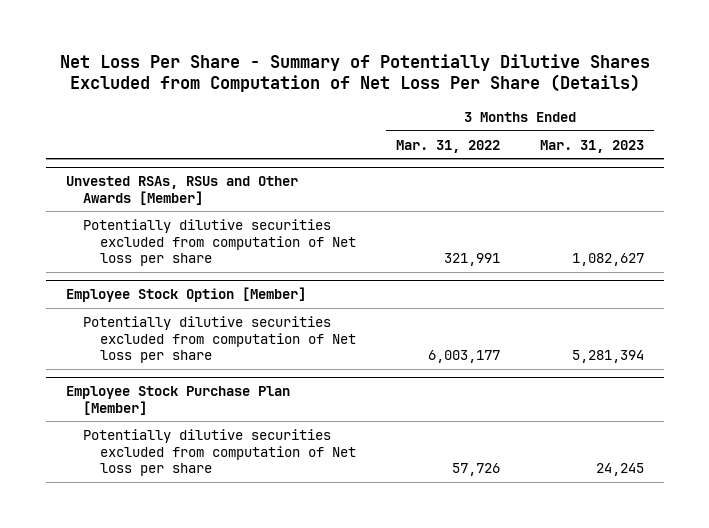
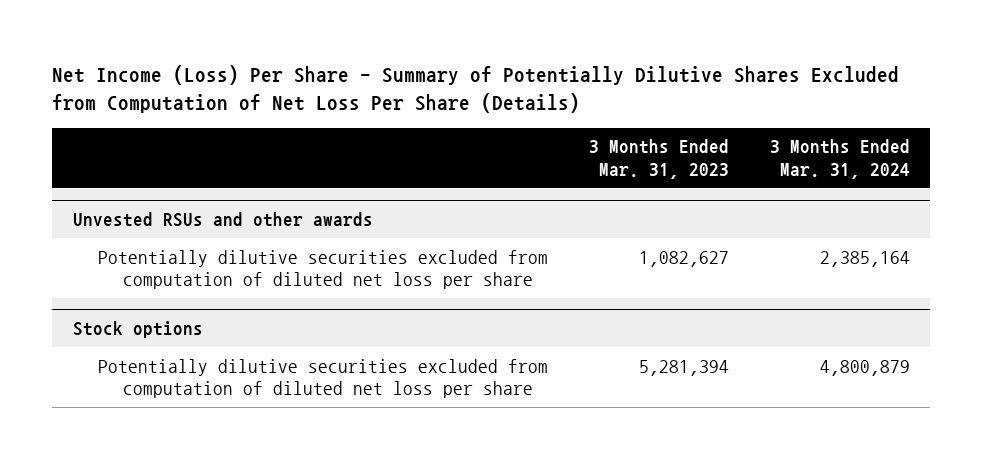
[59,53,650,93] Net Loss Per Share - Summary of Potentially Dilutive Shares Excluded from Computation of Net Loss Per Share (Details) -> [52,64,900,114] Net Income (Loss) Per Share - Summary of Potentially Dilutive Shares Excluded from Computation of Net Loss Per Share (Details)
[395,139,500,153] Mar. 31, 2022 -> none
none -> [769,139,910,180] 3 Months Ended Mar. 31, 2024
[65,386,290,416] Employee Stock Purchase Plan [Member] -> none
[82,428,356,477] Potentially dilutive securities excluded from computation of Net loss per share -> none
[65,176,298,206] Unvested RSAs, RSUs and Other Awards [Member] -> [72,211,373,227] Unvested RSUs and other awards
[82,218,356,267] Potentially dilutive securities excluded from computation of Net loss per share -> [97,249,548,290] Potentially dilutive securities excluded from computation of diluted net loss per share
[65,287,306,303] Employee Stock Option [Member] -> [72,320,203,338] Stock options
[82,315,356,364] Potentially dilutive securities excluded from computation of Net loss per share -> [97,358,548,399] Potentially dilutive securities excluded from computation of diluted net loss per share

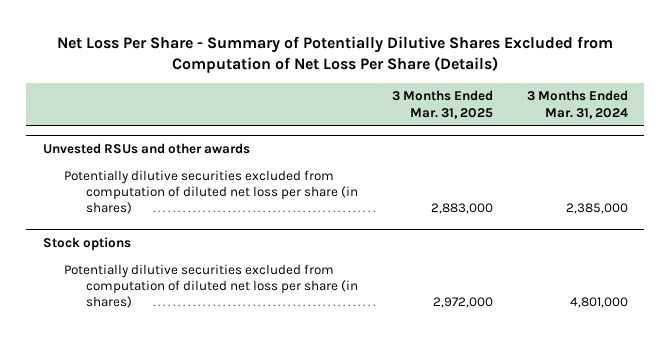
[52,64,900,114] Net Income (Loss) Per Share - Summary of Potentially Dilutive Shares Excluded from Computation of Net Loss Per Share (Details) -> [57,35,614,73] Net Loss Per Share - Summary of Potentially Dilutive Shares Excluded from Computation of Net Loss Per Share (Details)
[588,139,729,180] 3 Months Ended Mar. 31, 2023 -> none
none -> [391,90,493,119] 3 Months Ended Mar. 31, 2025
[97,249,548,290] Potentially dilutive securities excluded from computation of diluted net loss per share -> [64,169,358,215] Potentially dilutive securities excluded from computation of diluted net loss per share (in shares)
[819,250,910,267] 2,385,164 -> [565,203,628,215] 2,385,000
[97,358,548,399] Potentially dilutive securities excluded from computation of diluted net loss per share -> [64,263,358,309] Potentially dilutive securities excluded from computation of diluted net loss per share (in shares)
[819,359,910,376] 4,800,879 -> [569,297,628,309] 4,801,000

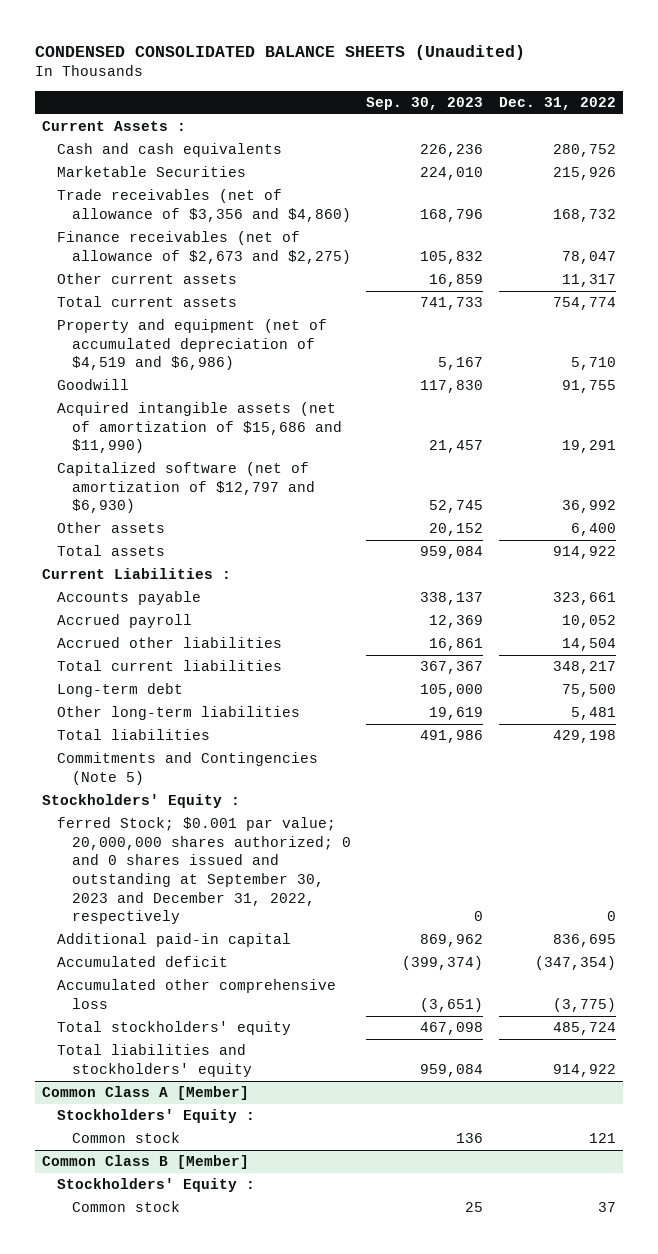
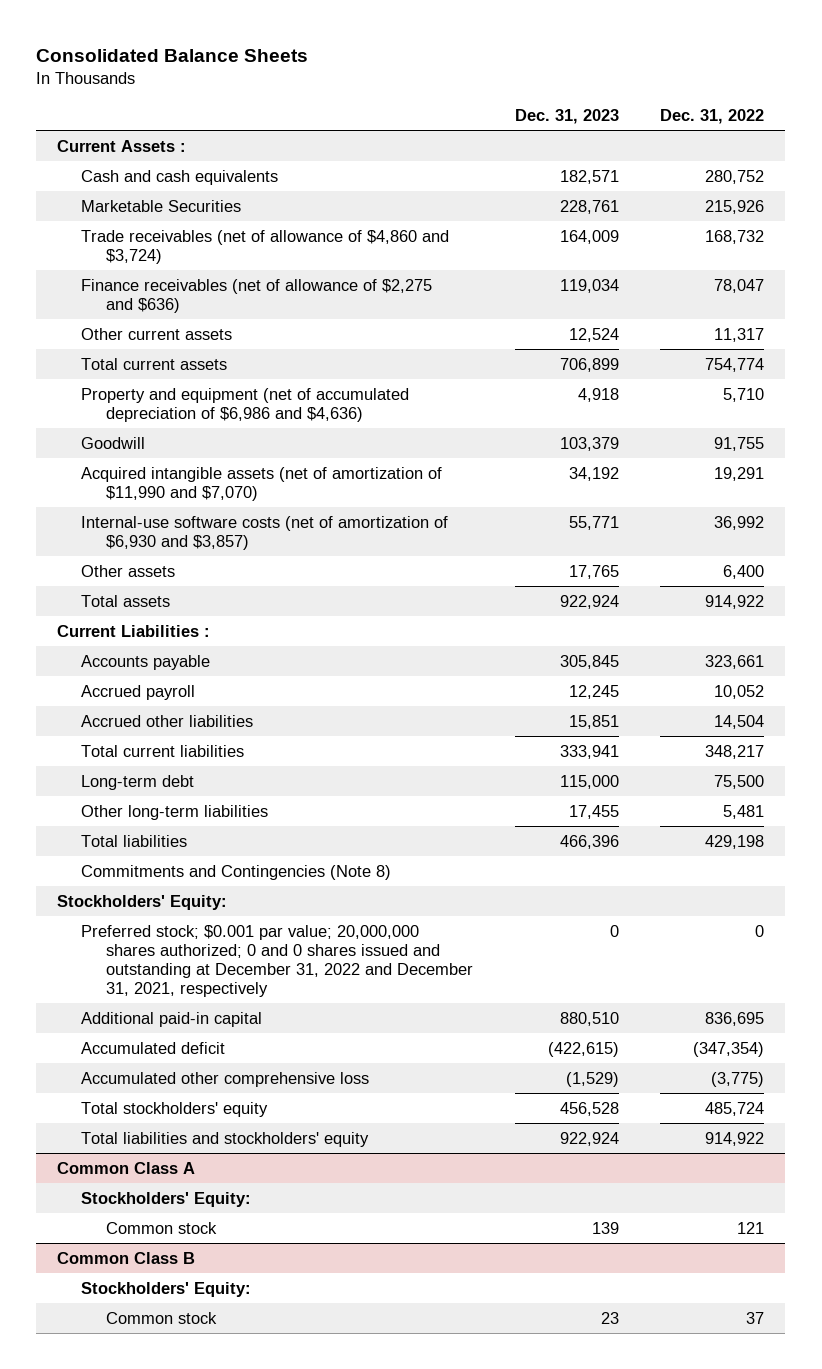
[34,44,525,60] CONDENSED CONSOLIDATED BALANCE SHEETS (Unaudited) -> [36,48,309,62] Consolidated Balance Sheets
[366,96,484,110] Sep. 30, 2023 -> none
none -> [514,108,619,124] Dec. 31, 2023
[56,189,351,222] Trade receivables (net of allowance of $3,356 and $4,860) -> [81,229,450,264] Trade receivables (net of allowance of $4,860 and $3,724)
[56,231,351,264] Finance receivables (net of allowance of $2,673 and $2,275) -> [81,278,433,313] Finance receivables (net of allowance of $2,275 and $636)
[56,319,327,371] Property and equipment (net of accumulated depreciation of $4,519 and $6,986) -> [81,387,410,422] Property and equipment (net of accumulated depreciation of $6,986 and $4,636)
[56,402,342,454] Acquired intangible assets (net of amortization of $15,686 and $11,990) -> [81,466,443,501] Acquired intangible assets (net of amortization of $11,990 and $7,070)
[56,462,315,514] Capitalized software (net of amortization of $12,797 and $6,930) -> [81,515,449,550] Internal-use software costs (net of amortization of $6,930 and $3,857)
[56,752,318,785] Commitments and Contingencies (Note 5) -> [81,864,392,880] Commitments and Contingencies (Note 8)
[42,794,241,809] Stockholders' Equity : -> [57,894,228,910] Stockholders' Equity:
[56,817,351,925] ferred Stock; $0.001 par value; 20,000,000 shares authorized; 0 and 0 shares issued and outstanding at September 30, 2023 and December 31, 2022, respectively -> [81,924,473,997] Preferred stock; $0.001 par value; 20,000,000 shares authorized; 0 and 0 shares issued and outstanding at December 31, 2022 and December 31, 2021, respectively
[42,1086,250,1101] Common Class A [Member] -> [57,1161,196,1174] Common Class A
[56,1109,255,1124] Stockholders' Equity : -> [81,1191,252,1207] Stockholders' Equity:
[42,1155,250,1170] Common Class B [Member] -> [57,1251,196,1264] Common Class B
[56,1178,255,1193] Stockholders' Equity : -> [81,1281,252,1297] Stockholders' Equity:

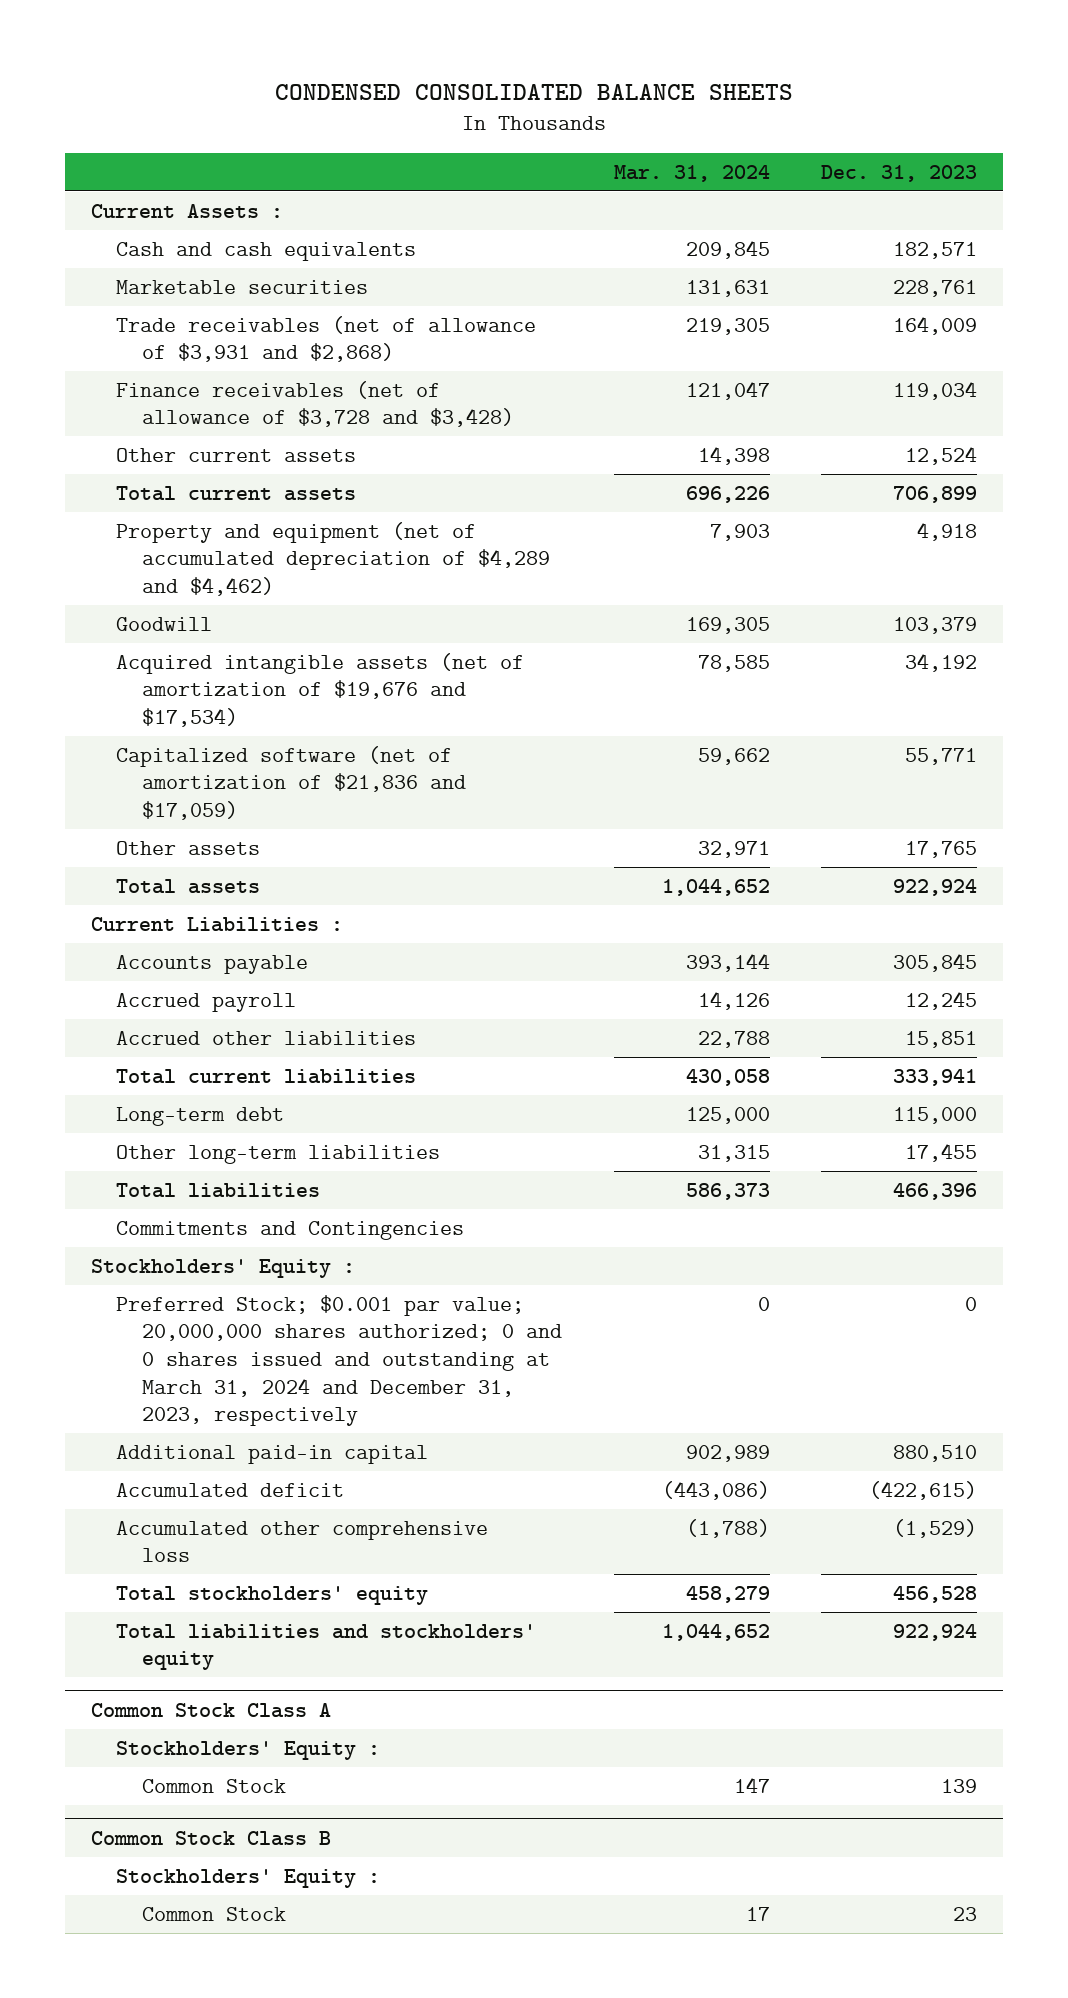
[36,48,309,62] Consolidated Balance Sheets -> [274,83,793,100] CONDENSED CONSOLIDATED BALANCE SHEETS
[660,108,765,124] Dec. 31, 2022 -> none
none -> [613,164,770,182] Mar. 31, 2024
[81,199,242,212] Marketable Securities -> [116,279,369,294] Marketable securities
[81,229,450,264] Trade receivables (net of allowance of $4,860 and $3,724) -> [116,315,537,363] Trade receivables (net of allowance of $3,931 and $2,868)
[81,278,433,313] Finance receivables (net of allowance of $2,275 and $636) -> [116,380,514,428] Finance receivables (net of allowance of $3,728 and $3,428)
[81,387,410,422] Property and equipment (net of accumulated depreciation of $6,986 and $4,636) -> [116,521,550,596] Property and equipment (net of accumulated depreciation of $4,289 and $4,462)
[81,466,443,501] Acquired intangible assets (net of amortization of $11,990 and $7,070) -> [116,652,525,727] Acquired intangible assets (net of amortization of $19,676 and $17,534)
[81,515,449,550] Internal-use software costs (net of amortization of $6,930 and $3,857) -> [116,745,466,820] Capitalized software (net of amortization of $21,836 and $17,059)
[81,864,392,880] Commitments and Contingencies (Note 8) -> [116,1220,465,1240] Commitments and Contingencies
[57,894,228,910] Stockholders' Equity: -> [90,1258,355,1278] Stockholders' Equity :
[81,924,473,997] Preferred stock; $0.001 par value; 20,000,000 shares authorized; 0 and 0 shares issued and outstanding at December 31, 2022 and December 31, 2021, respectively -> [116,1294,562,1427] Preferred Stock; $0.001 par value; 20,000,000 shares authorized; 0 and 0 shares issued and outstanding at March 31, 2024 and December 31, 2023, respectively
[57,1161,196,1174] Common Class A -> [90,1702,331,1718] Common Stock Class A
[81,1191,252,1207] Stockholders' Equity: -> [116,1740,381,1760] Stockholders' Equity :
[105,1221,217,1234] Common stock -> [141,1778,286,1793] Common Stock
[57,1251,196,1264] Common Class B -> [90,1830,331,1846] Common Stock Class B
[81,1281,252,1297] Stockholders' Equity: -> [116,1868,381,1888] Stockholders' Equity :
[105,1311,217,1324] Common stock -> [141,1906,286,1921] Common Stock

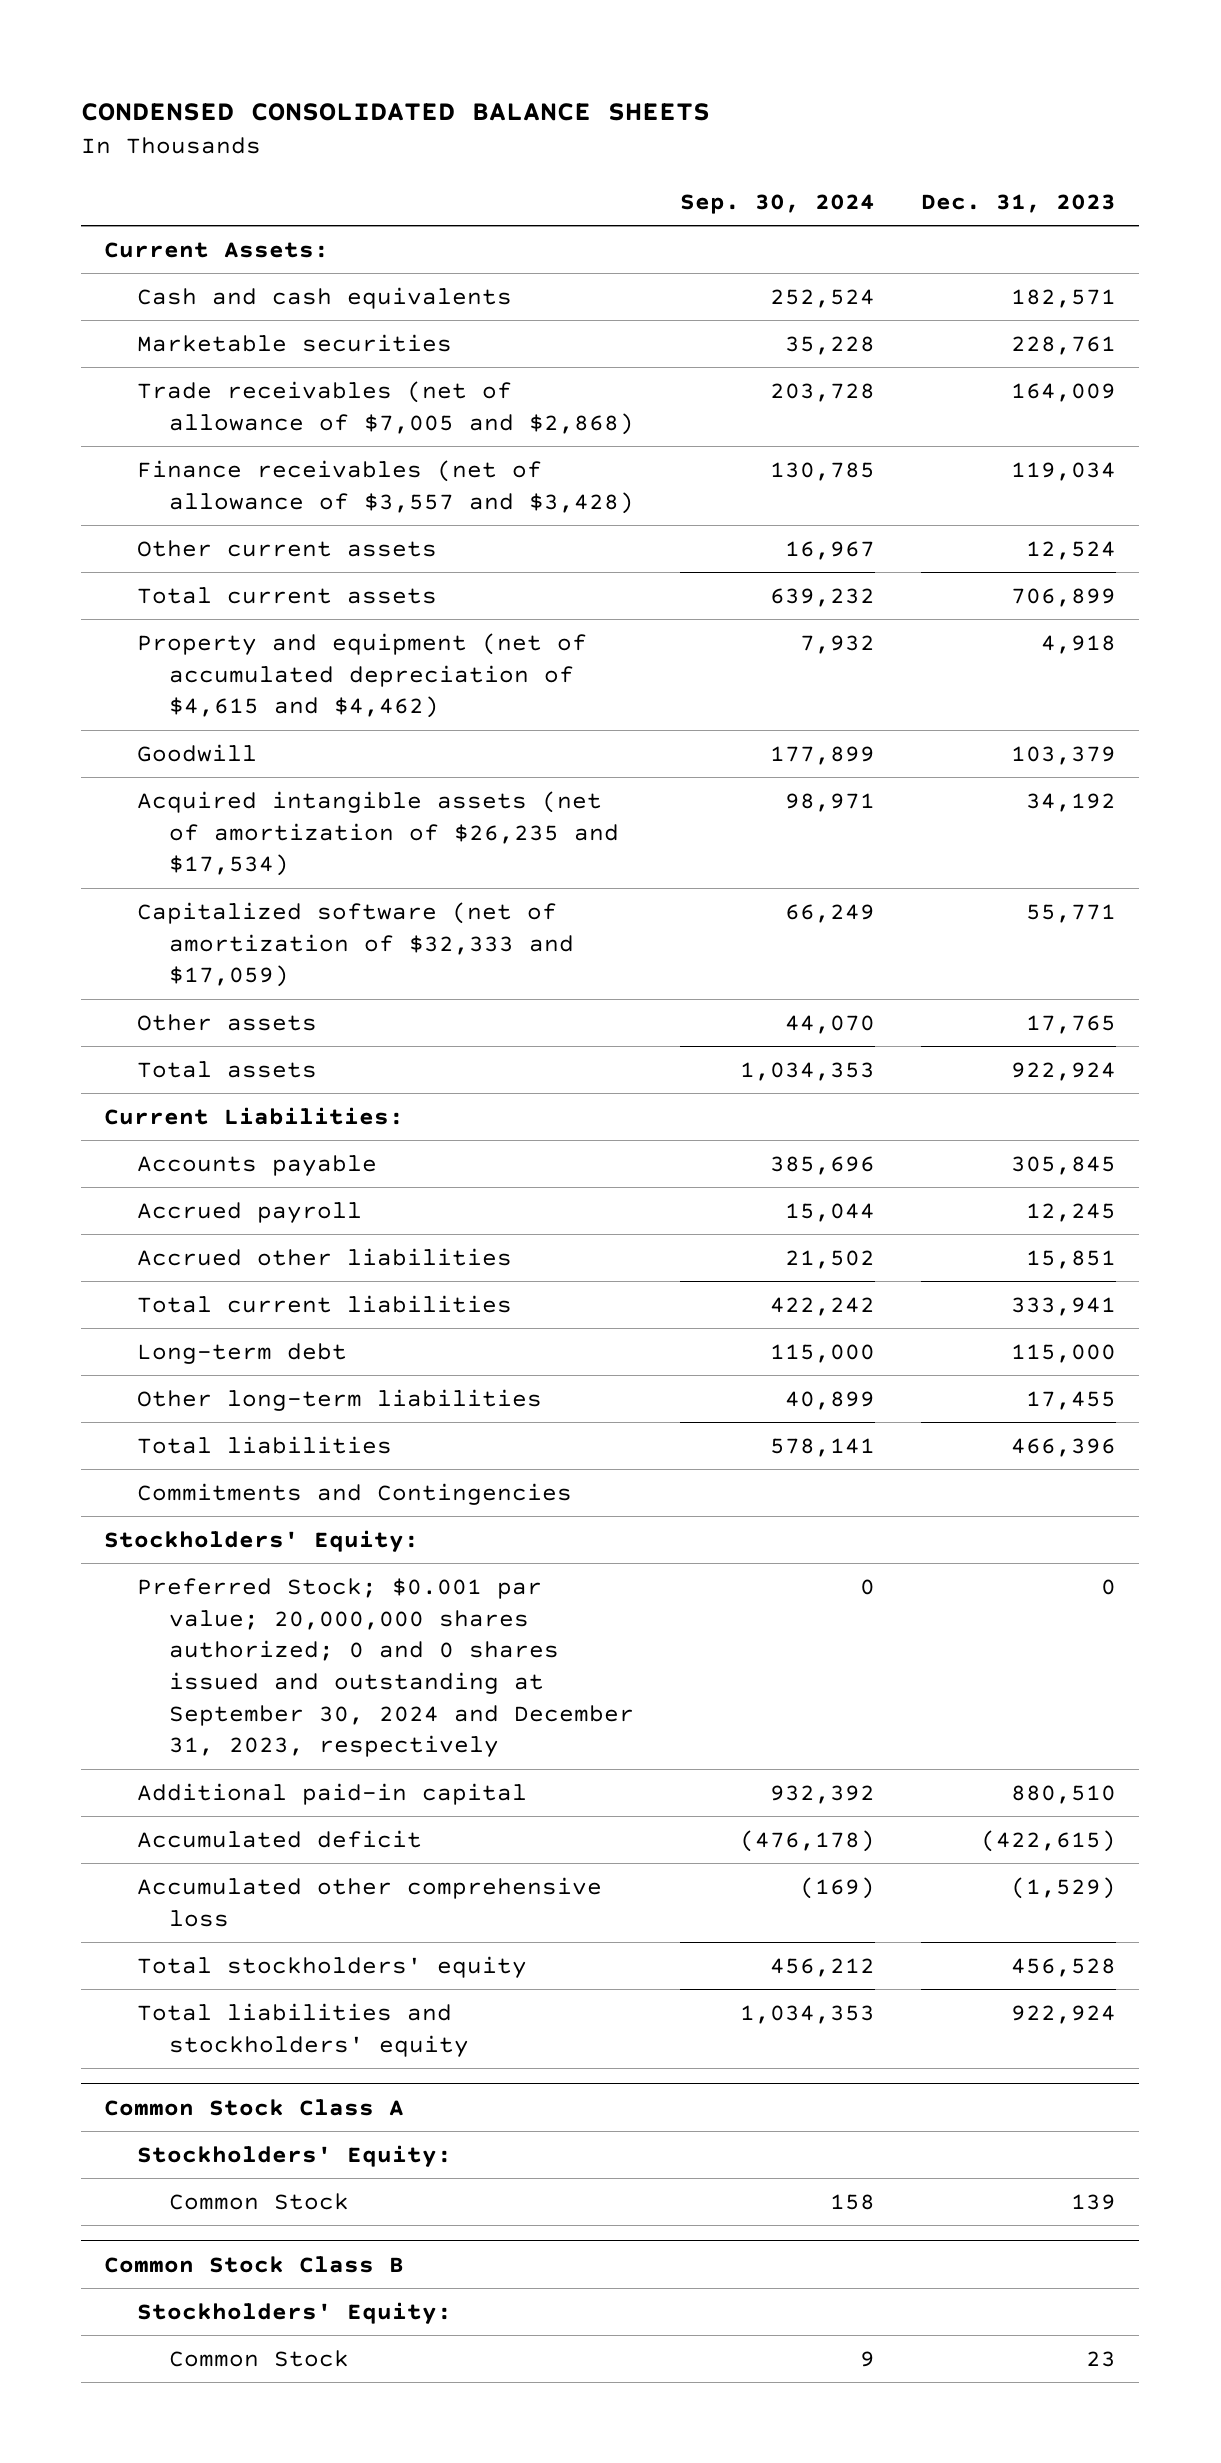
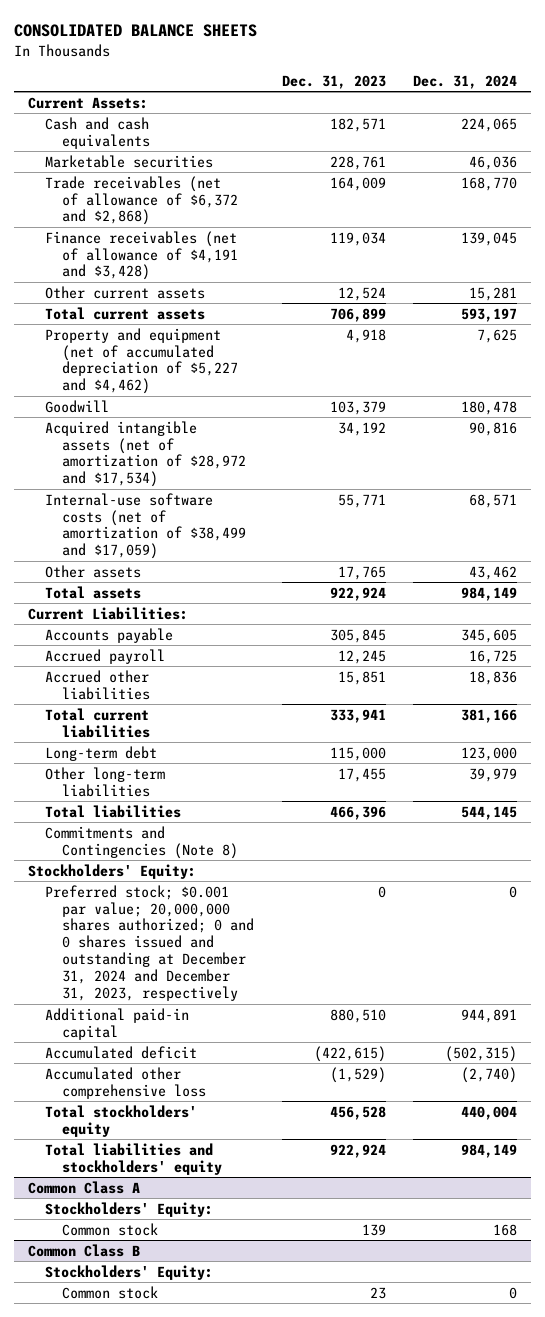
[81,102,711,121] CONDENSED CONSOLIDATED BALANCE SHEETS -> [13,24,257,38] CONSOLIDATED BALANCE SHEETS
[680,193,876,214] Sep. 30, 2024 -> none
none -> [413,74,518,89] Dec. 31, 2024
[136,380,635,435] Trade receivables (net of allowance of $7,005 and $2,868) -> [44,175,239,226] Trade receivables (net of allowance of $6,372 and $2,868)
[136,459,635,514] Finance receivables (net of allowance of $3,557 and $3,428) -> [44,230,239,281] Finance receivables (net of allowance of $4,191 and $3,428)
[136,632,587,719] Property and equipment (net of accumulated depreciation of $4,615 and $4,462) -> [44,327,239,395] Property and equipment (net of accumulated depreciation of $5,227 and $4,462)
[136,790,620,877] Acquired intangible assets (net of amortization of $26,235 and $17,534) -> [44,420,247,488] Acquired intangible assets (net of amortization of $28,972 and $17,534)
[136,901,575,988] Capitalized software (net of amortization of $32,333 and $17,059) -> [44,492,247,560] Internal-use software costs (net of amortization of $38,499 and $17,059)
[136,1482,572,1505] Commitments and Contingencies -> [44,825,239,859] Commitments and Contingencies (Note 8)
[136,1577,635,1758] Preferred Stock; $0.001 par value; 20,000,000 shares authorized; 0 and 0 shares issued and outstanding at September 30, 2024 and December 31, 2023, respectively -> [44,884,255,1002] Preferred stock; $0.001 par value; 20,000,000 shares authorized; 0 and 0 shares issued and outstanding at December 31, 2024 and December 31, 2023, respectively
[104,2098,405,2116] Common Stock Class A -> [27,1180,140,1194] Common Class A
[169,2192,350,2210] Common Stock -> [62,1222,159,1236] Common stock
[104,2255,405,2273] Common Stock Class B -> [27,1243,140,1257] Common Class B
[169,2349,350,2367] Common Stock -> [62,1285,159,1299] Common stock

